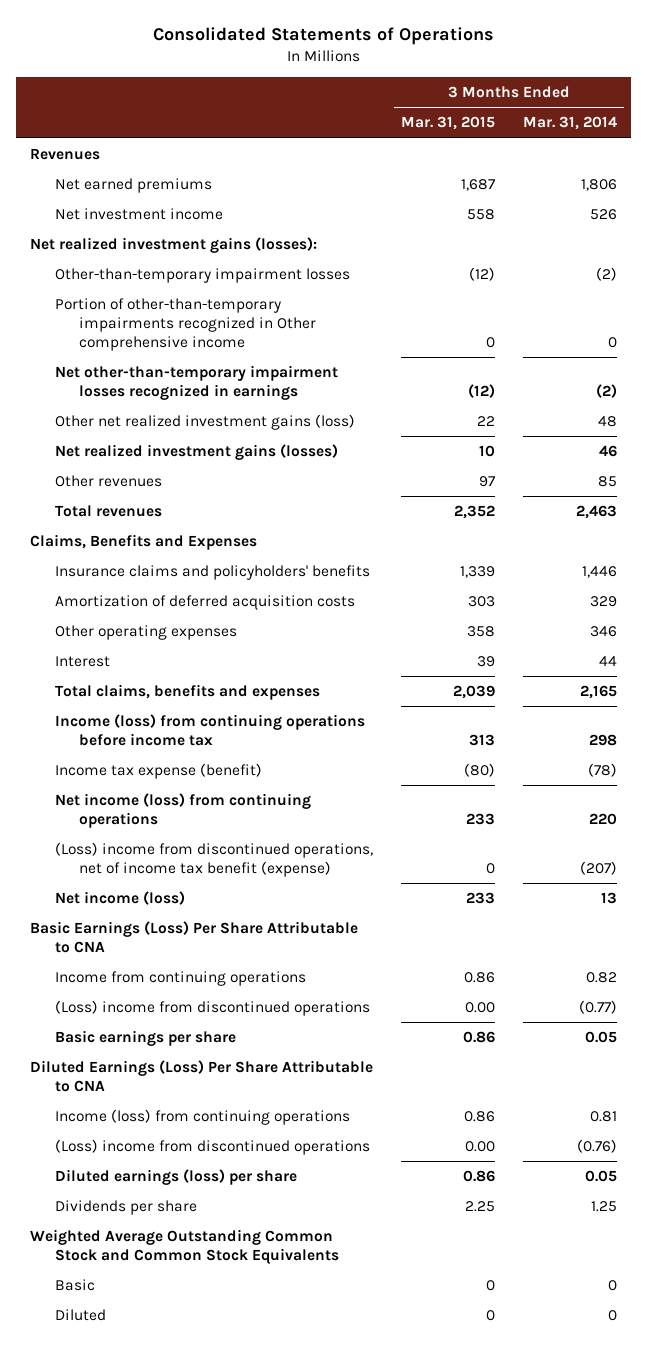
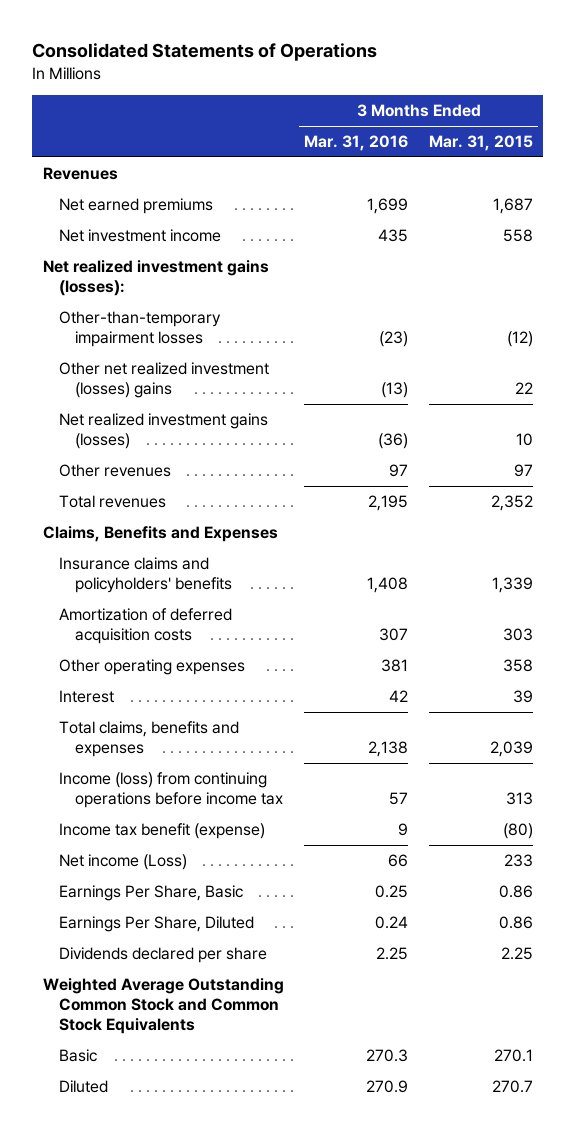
[523,116,618,131] Mar. 31, 2014 -> none
none -> [304,135,409,152] Mar. 31, 2016
[54,298,316,351] Portion of other-than-temporary impairments recognized in Other comprehensive income -> none
[54,365,338,400] Net other-than-temporary impairment losses recognized in earnings -> none
[54,414,355,431] Other net realized investment gains (loss) -> [58,362,269,399] Other net realized investment (losses) gains
[54,793,311,828] Net income (loss) from continuing operations -> none
[54,842,373,877] (Loss) income from discontinued operations, net of income tax benefit (expense) -> none
[30,921,359,953] Basic Earnings (Loss) Per Share Attributable to CNA -> none
[54,971,306,987] Income from continuing operations -> none
[54,1000,370,1017] (Loss) income from discontinued operations -> none
[30,1060,374,1092] Diluted Earnings (Loss) Per Share Attributable to CNA -> none
[54,1109,350,1126] Income (loss) from continuing operations -> none
[54,1139,370,1156] (Loss) income from discontinued operations -> none
[54,763,262,780] Income tax expense (benefit) -> [58,823,265,840] Income tax benefit (expense)
[54,891,185,906] Net income (loss) -> [58,854,187,871] Net income (Loss)
[54,1030,236,1047] Basic earnings per share -> [58,885,243,902] Earnings Per Share, Basic
[54,1169,297,1186] Diluted earnings (loss) per share -> [58,916,254,933] Earnings Per Share, Diluted
[54,1200,197,1216] Dividends per share -> [58,947,267,964] Dividends declared per share
[486,1280,496,1292] 0 -> [493,1049,533,1063] 270.1
[486,1310,496,1322] 0 -> [491,1080,533,1094] 270.7

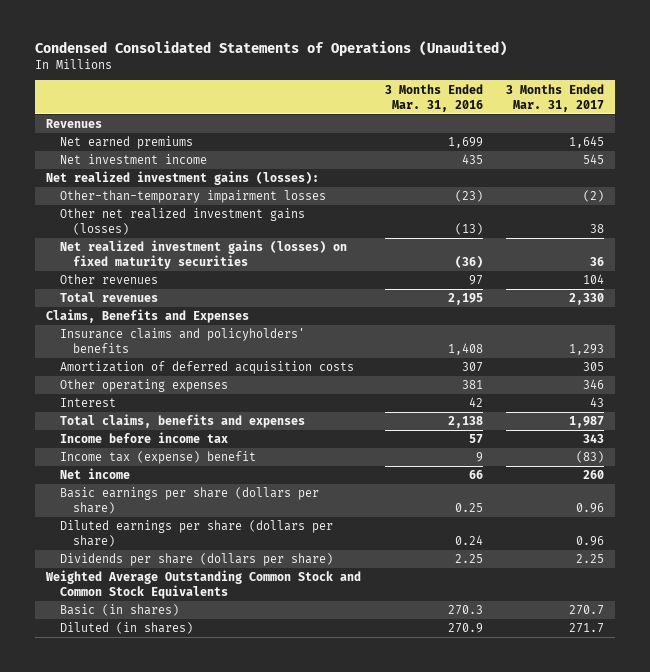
[32,43,378,62] Consolidated Statements of Operations -> [34,40,507,56] Condensed Consolidated Statements of Operations (Unaudited)
[428,135,533,152] Mar. 31, 2015 -> none
none -> [505,83,604,112] 3 Months Ended Mar. 31, 2017
[58,362,269,399] Other net realized investment (losses) gains -> [59,208,305,236] Other net realized investment gains (losses)
[58,413,268,450] Net realized investment gains (losses) -> [59,240,347,270] Net realized investment gains (losses) on fixed maturity securities
[58,772,284,809] Income (loss) from continuing operations before income tax -> [59,432,228,444] Income before income tax
[58,823,265,840] Income tax benefit (expense) -> [59,451,256,465] Income tax (expense) benefit
[58,854,187,871] Net income (Loss) -> [59,468,130,480] Net income
[58,885,243,902] Earnings Per Share, Basic -> [59,487,319,515] Basic earnings per share (dollars per share)
[58,916,254,933] Earnings Per Share, Diluted -> [59,520,333,548] Diluted earnings per share (dollars per share)
[58,947,267,964] Dividends declared per share -> [59,553,333,567] Dividends per share (dollars per share)
[58,1049,97,1063] Basic -> [59,604,179,617] Basic (in shares)
[58,1080,108,1094] Diluted -> [59,622,193,635] Diluted (in shares)

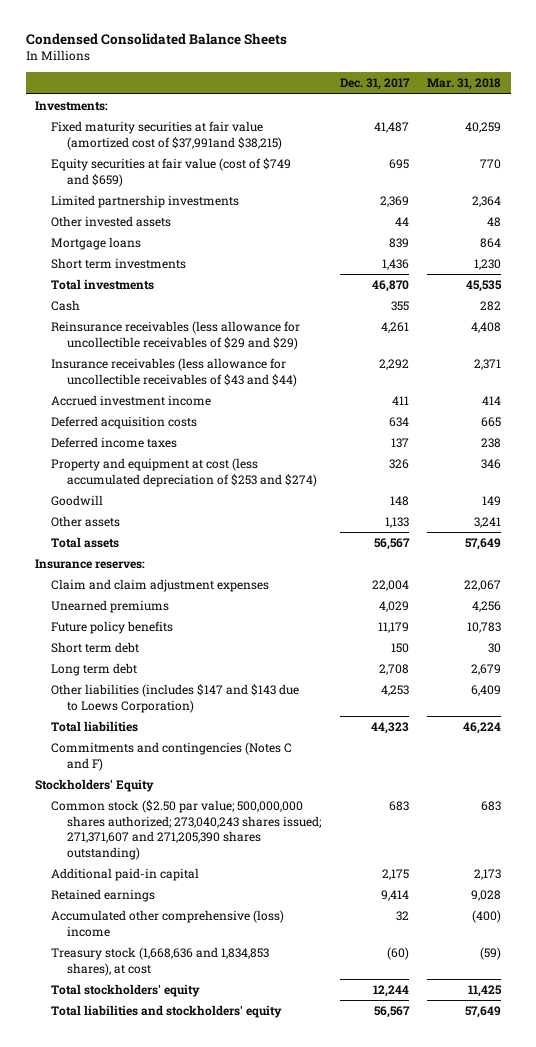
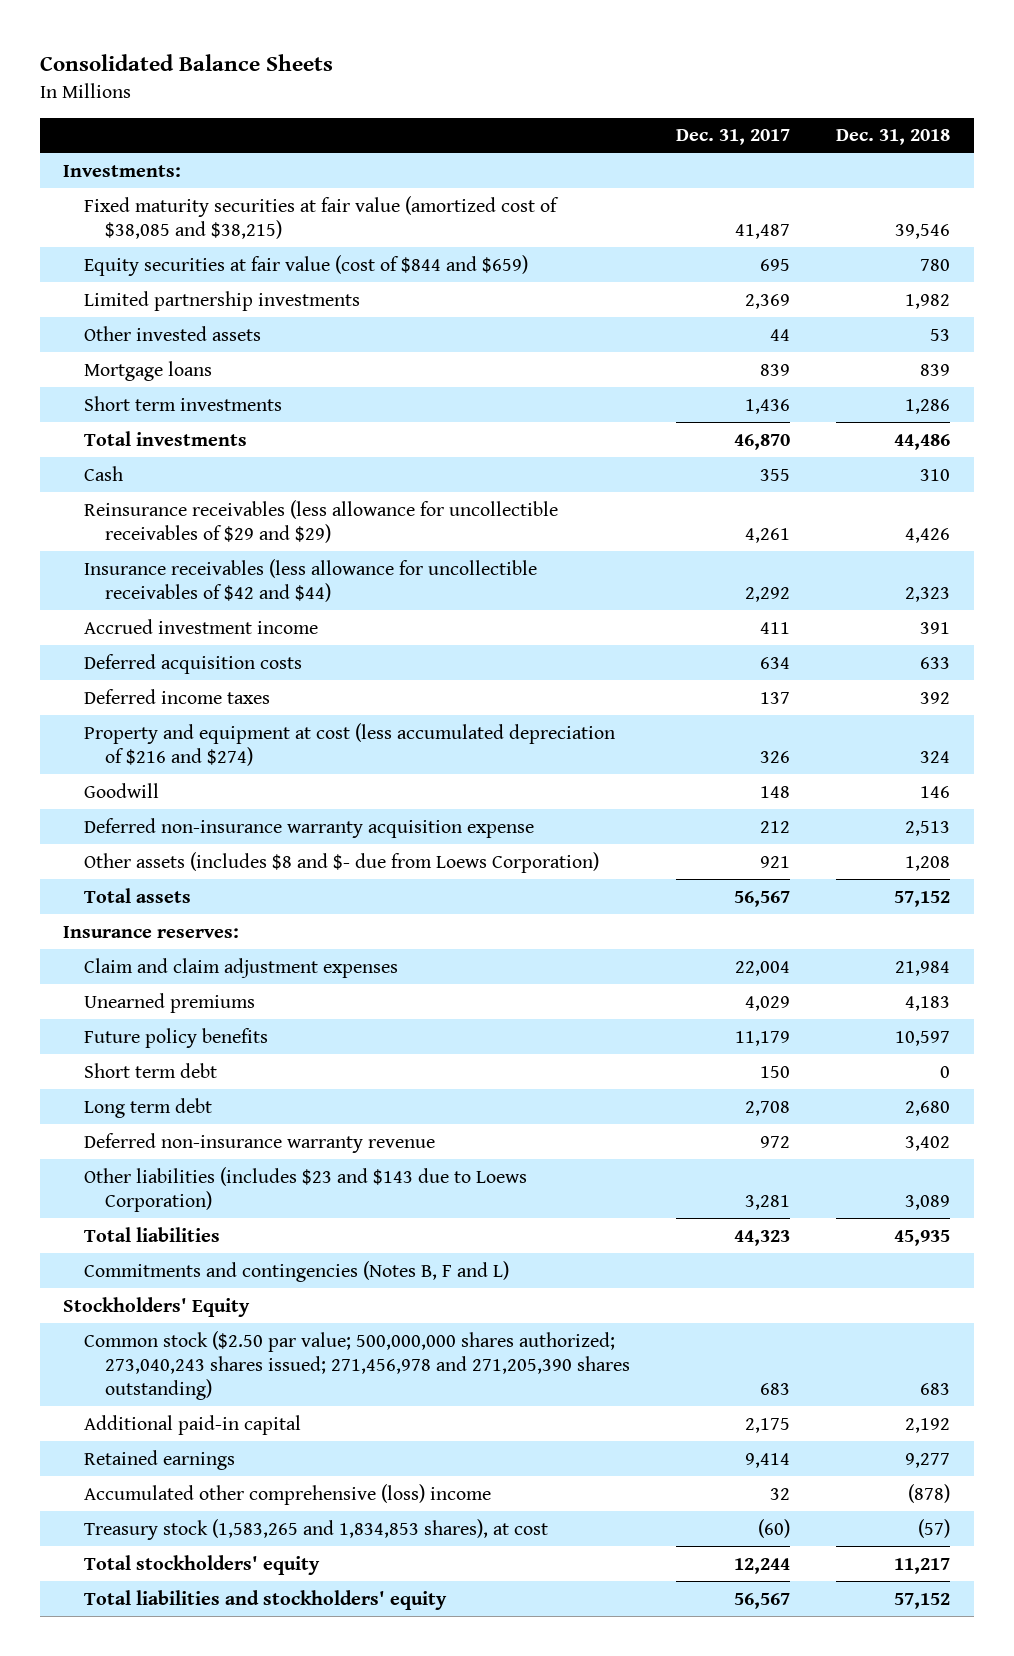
[25,33,287,46] Condensed Consolidated Balance Sheets -> [40,53,334,71] Consolidated Balance Sheets
[427,78,502,91] Mar. 31, 2018 -> none
none -> [836,129,951,146] Dec. 31, 2018
[51,121,283,150] Fixed maturity securities at fair value (amortized cost of $37,991and $38,215) -> [84,195,560,239] Fixed maturity securities at fair value (amortized cost of $38,085 and $38,215)
[51,158,292,187] Equity securities at fair value (cost of $749 and $659) -> [84,254,529,276] Equity securities at fair value (cost of $844 and $659)
[51,358,298,387] Insurance receivables (less allowance for uncollectible receivables of $43 and $44) -> [84,558,538,602] Insurance receivables (less allowance for uncollectible receivables of $42 and $44)
[51,458,318,487] Property and equipment at cost (less accumulated depreciation of $253 and $274) -> [84,722,616,766] Property and equipment at cost (less accumulated depreciation of $216 and $274)
none -> [84,817,535,838] Deferred non-insurance warranty acquisition expense
[51,516,121,528] Other assets -> [84,851,600,873] Other assets (includes $8 and $- due from Loews Corporation)
[384,517,409,529] 1,133 -> [760,855,791,868] 921
none -> [84,1132,436,1153] Deferred non-insurance warranty revenue
[51,684,300,713] Other liabilities (includes $147 and $143 due to Loews Corporation) -> [84,1166,528,1212] Other liabilities (includes $23 and $143 due to Loews Corporation)
[380,685,409,697] 4,253 -> [745,1194,791,1210] 3,281
[51,742,293,771] Commitments and contingencies (Notes C and F) -> [84,1260,510,1282] Commitments and contingencies (Notes B, F and L)
[51,800,323,860] Common stock ($2.50 par value; 500,000,000 shares authorized; 273,040,243 shares issued; 271,371,607 and 271,205,390 shares outstanding) -> [84,1330,631,1400] Common stock ($2.50 par value; 500,000,000 shares authorized; 273,040,243 shares issued; 271,456,978 and 271,205,390 shares outstanding)
[51,947,270,976] Treasury stock (1,668,636 and 1,834,853 shares), at cost -> [84,1518,549,1540] Treasury stock (1,583,265 and 1,834,853 shares), at cost

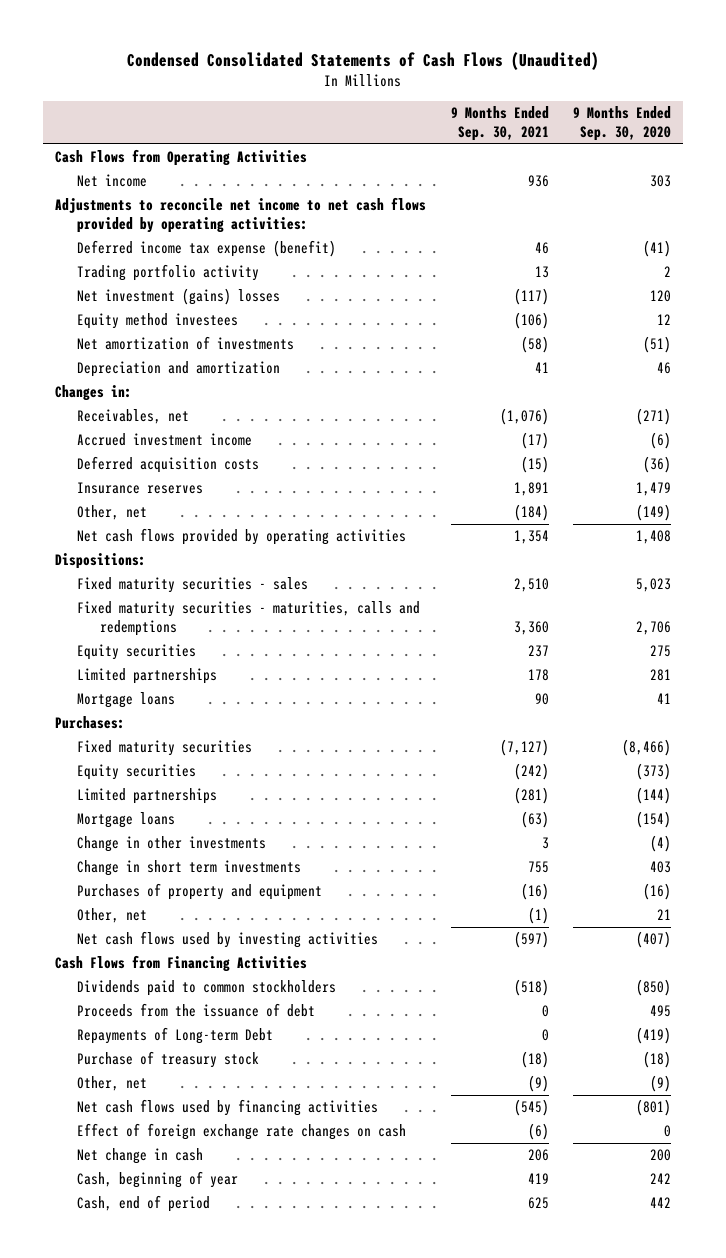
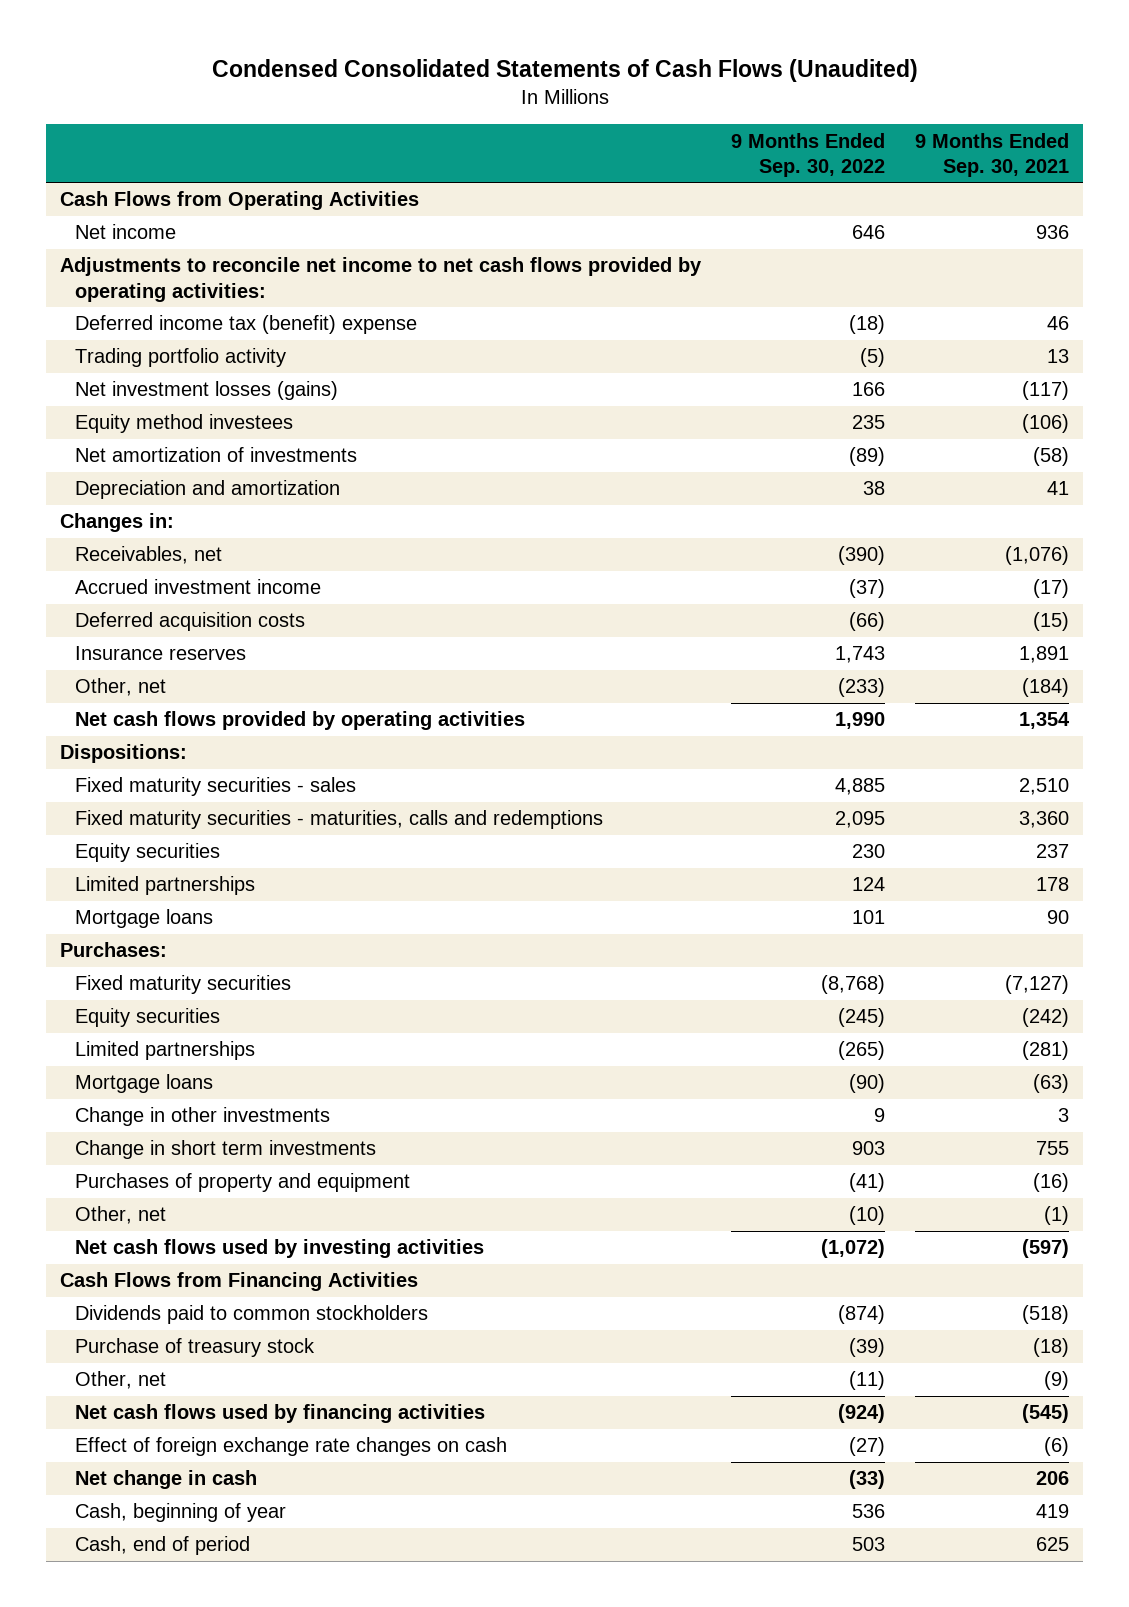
[573,106,672,141] 9 Months Ended Sep. 30, 2020 -> none
none -> [731,132,886,177] 9 Months Ended Sep. 30, 2022
[77,240,337,258] Deferred income tax expense (benefit) -> [74,315,417,335] Deferred income tax (benefit) expense
[77,288,281,306] Net investment (gains) losses -> [74,381,338,401] Net investment losses (gains)
[77,1003,316,1018] Proceeds from the issuance of debt -> none
[77,1027,274,1045] Repayments of Long-term Debt -> none

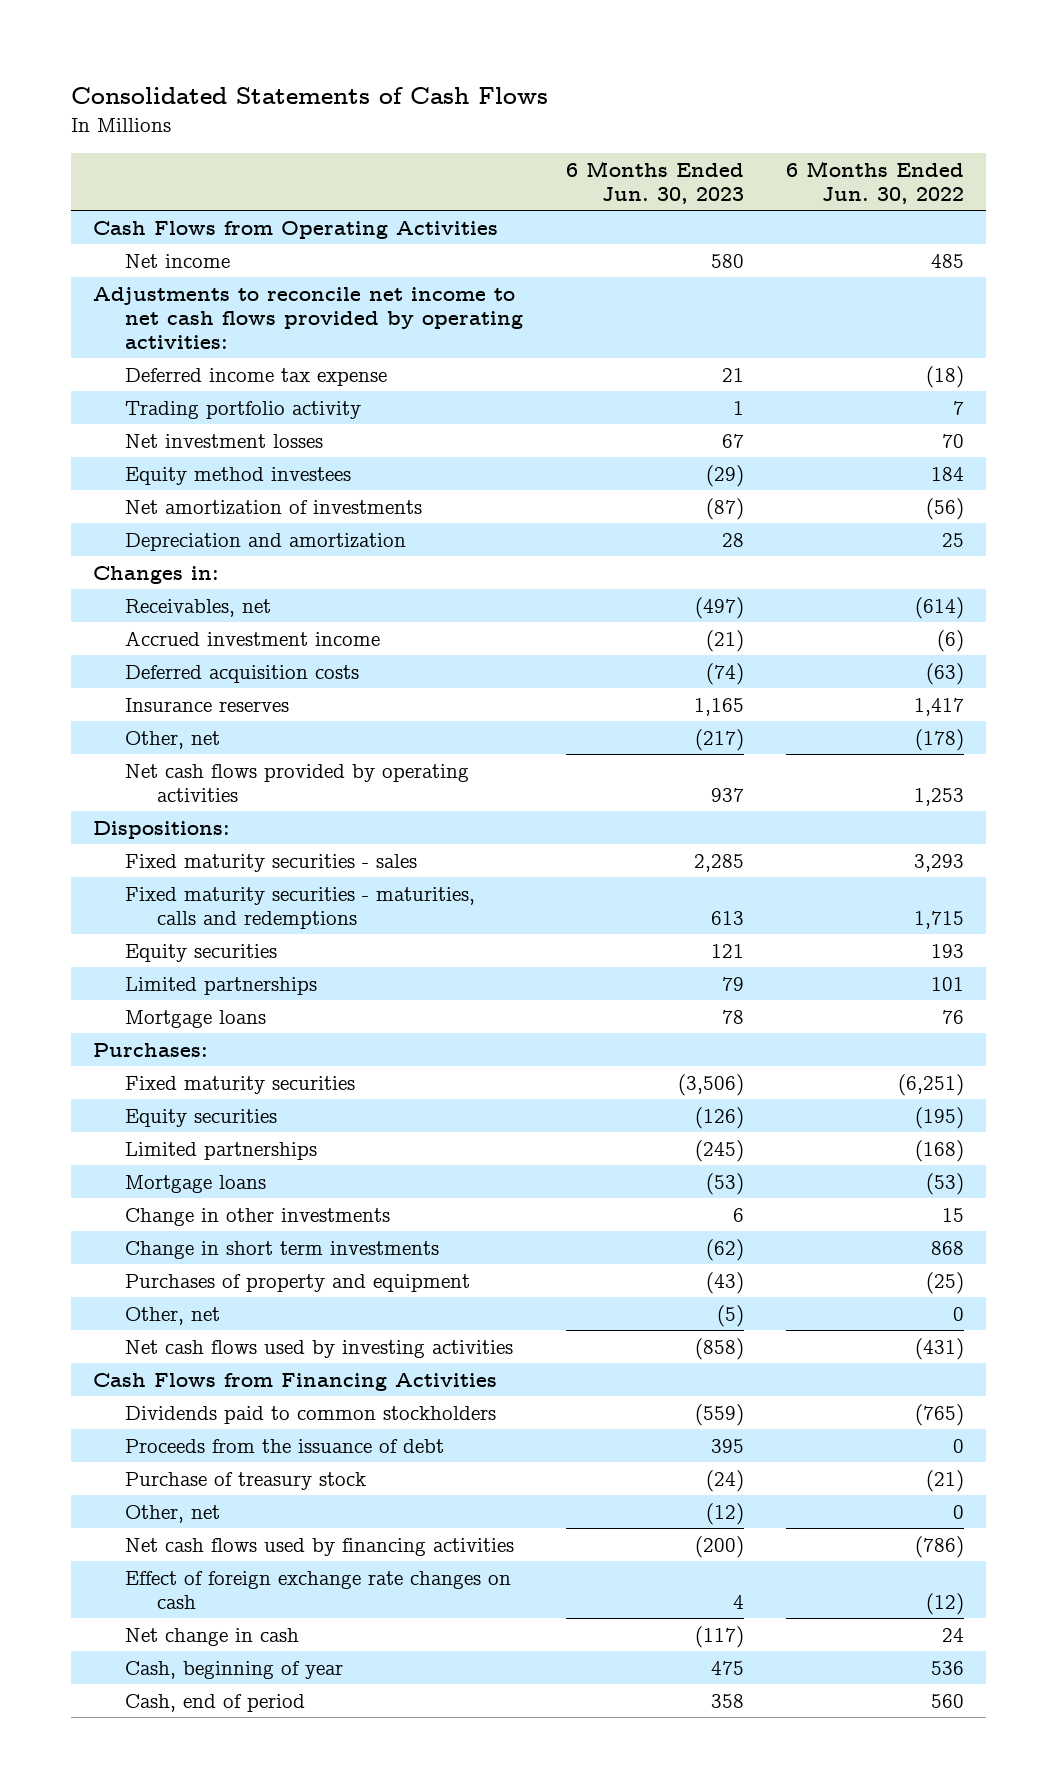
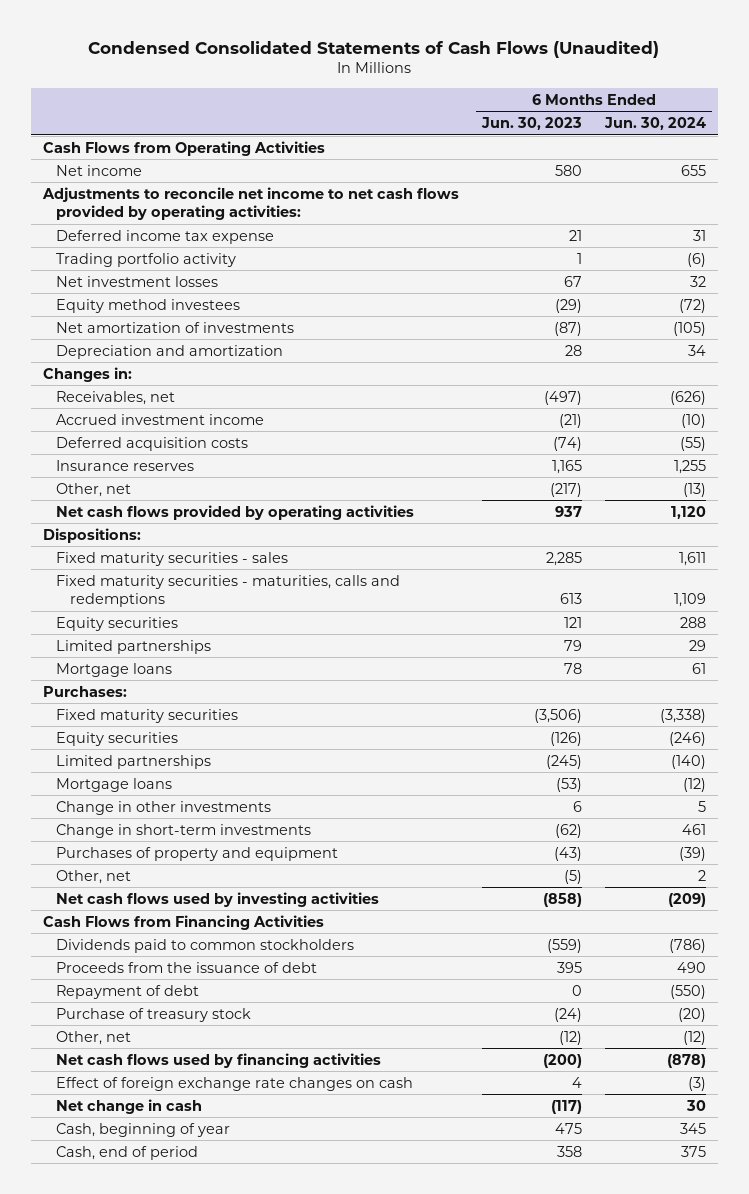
[71,86,549,104] Consolidated Statements of Cash Flows -> [88,40,660,58] Condensed Consolidated Statements of Cash Flows (Unaudited)
[786,160,965,204] 6 Months Ended Jun. 30, 2022 -> none
none -> [604,117,707,131] Jun. 30, 2024
[125,1240,440,1259] Change in short term investments -> [56,823,312,838] Change in short-term investments
none -> [56,984,200,999] Repayment of debt

